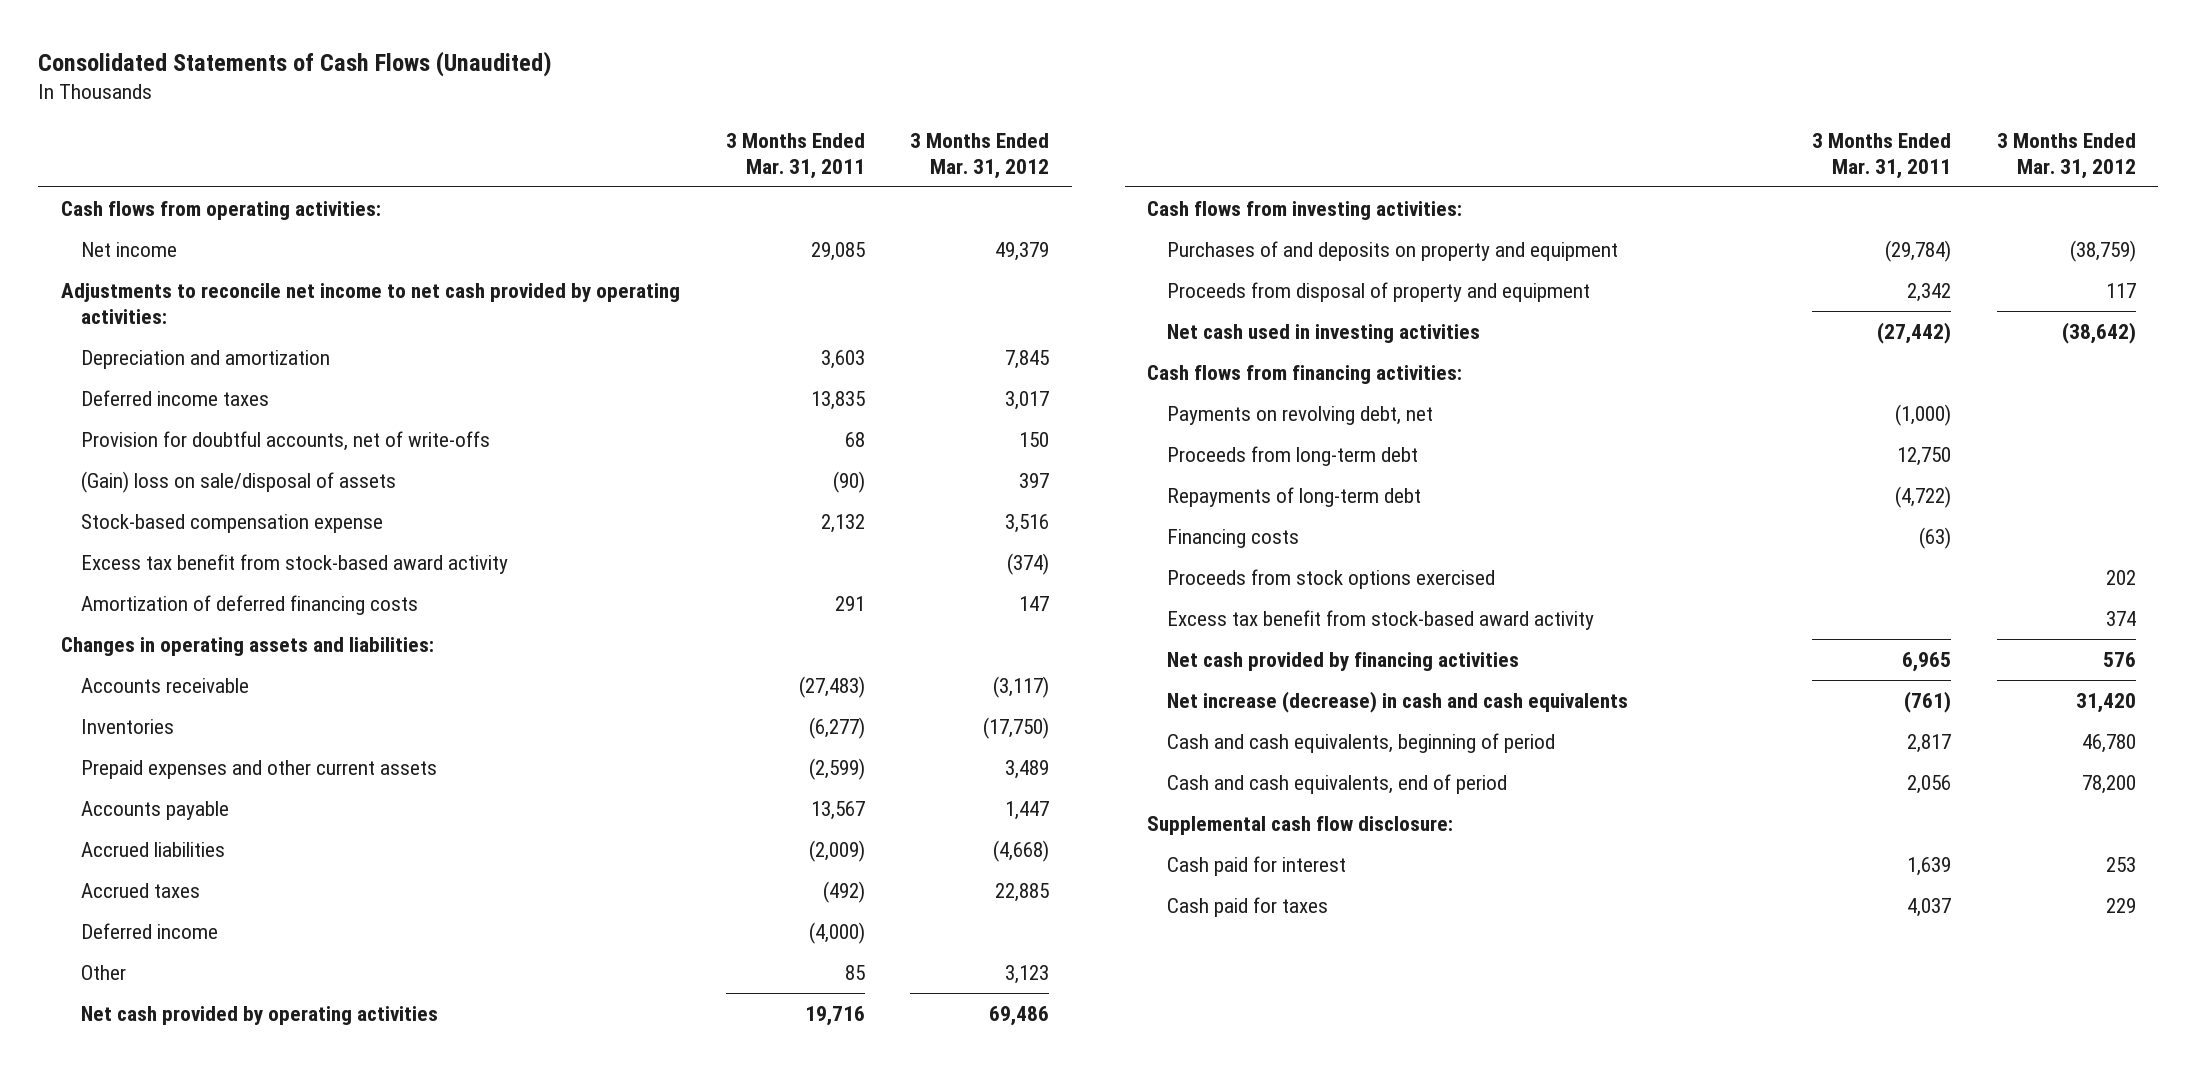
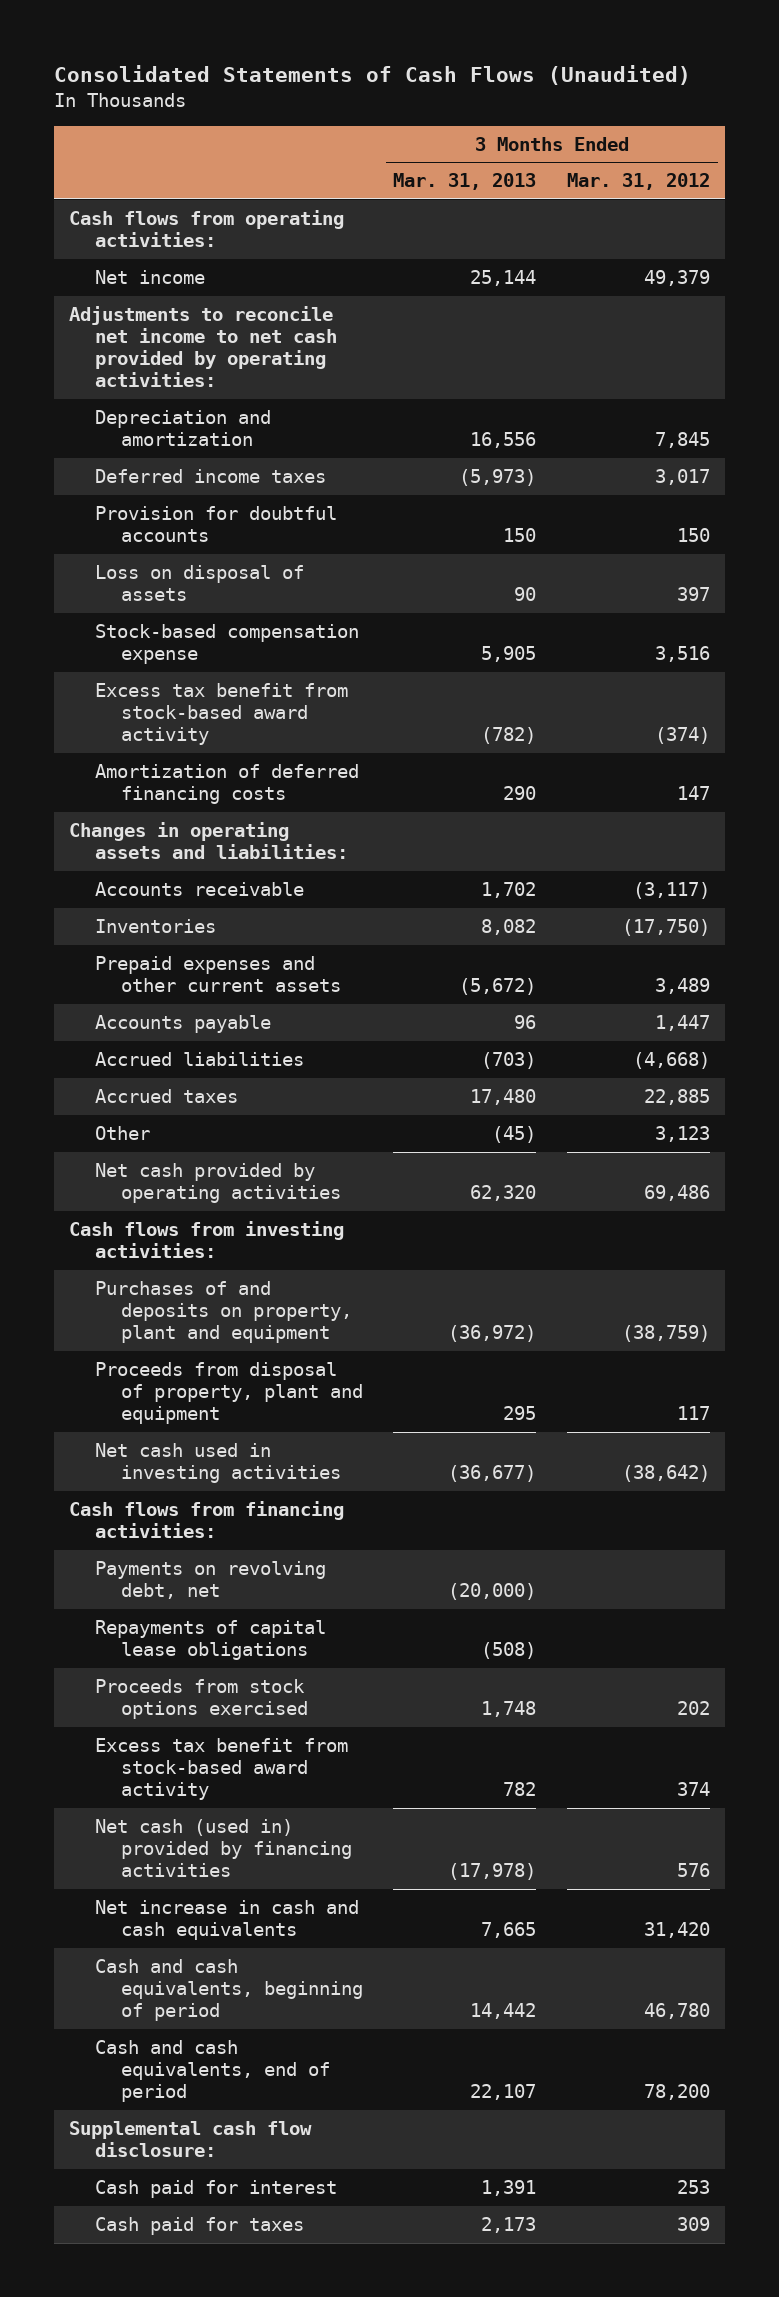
[725,132,865,179] 3 Months Ended Mar. 31, 2011 -> none
none -> [393,173,537,191] Mar. 31, 2013
[81,430,491,451] Provision for doubtful accounts, net of write-offs -> [95,505,338,543] Provision for doubtful accounts
[81,470,397,493] (Gain) loss on sale/disposal of assets -> [95,564,305,602] Loss on disposal of assets
[81,922,219,939] Deferred income -> none
[1167,240,1619,261] Purchases of and deposits on property and equipment -> [95,1280,352,1344] Purchases of and deposits on property, plant and equipment
[1167,281,1591,302] Proceeds from disposal of property and equipment -> [95,1361,363,1425] Proceeds from disposal of property, plant and equipment
[1167,445,1419,466] Proceeds from long-term debt -> none
[1167,486,1422,507] Repayments of long-term debt -> none
[1167,528,1300,548] Financing costs -> none
none -> [95,1619,327,1661] Repayments of capital lease obligations
[1167,651,1520,671] Net cash provided by financing activities -> [95,1818,352,1878] Net cash (used in) provided by financing activities
[1167,690,1629,713] Net increase (decrease) in cash and cash equivalents -> [95,1899,360,1941] Net increase in cash and cash equivalents
[2105,897,2136,913] 229 -> [677,2216,711,2231] 309

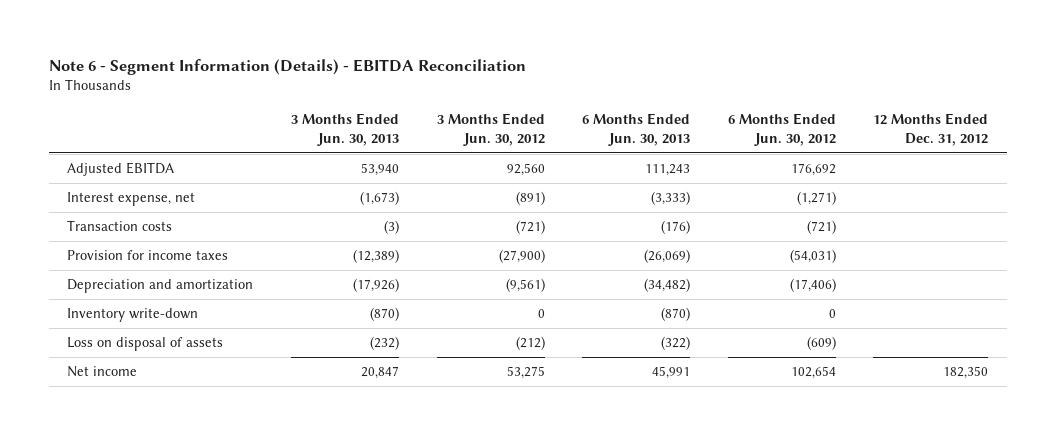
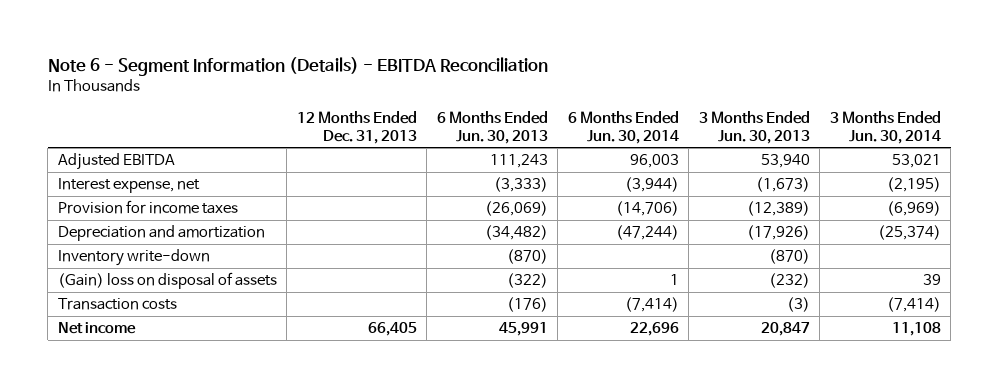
[436,113,545,146] 3 Months Ended Jun. 30, 2012 -> none
[727,113,836,146] 6 Months Ended Jun. 30, 2012 -> none
[873,113,989,146] 12 Months Ended Dec. 31, 2012 -> none
none -> [296,110,417,144] 12 Months Ended Dec. 31, 2013
none -> [567,110,679,144] 6 Months Ended Jun. 30, 2014
none -> [829,110,941,144] 3 Months Ended Jun. 30, 2014
[67,337,224,352] Loss on disposal of assets -> [57,272,277,290] (Gain) loss on disposal of assets
[67,220,173,232] Transaction costs -> [57,298,177,311] Transaction costs

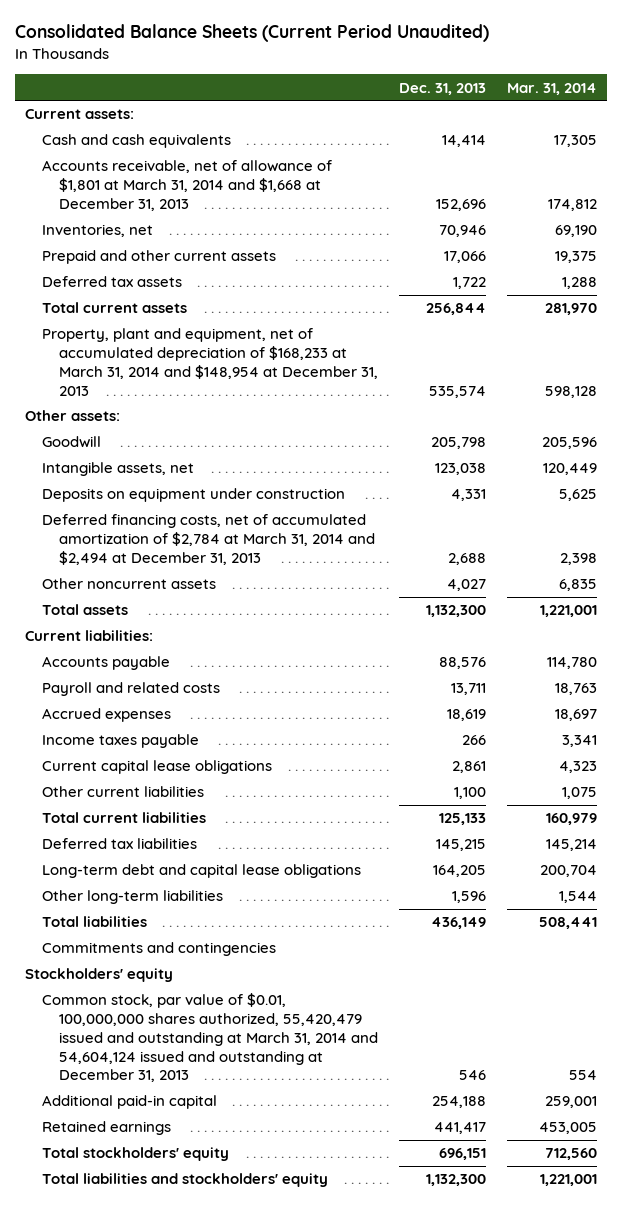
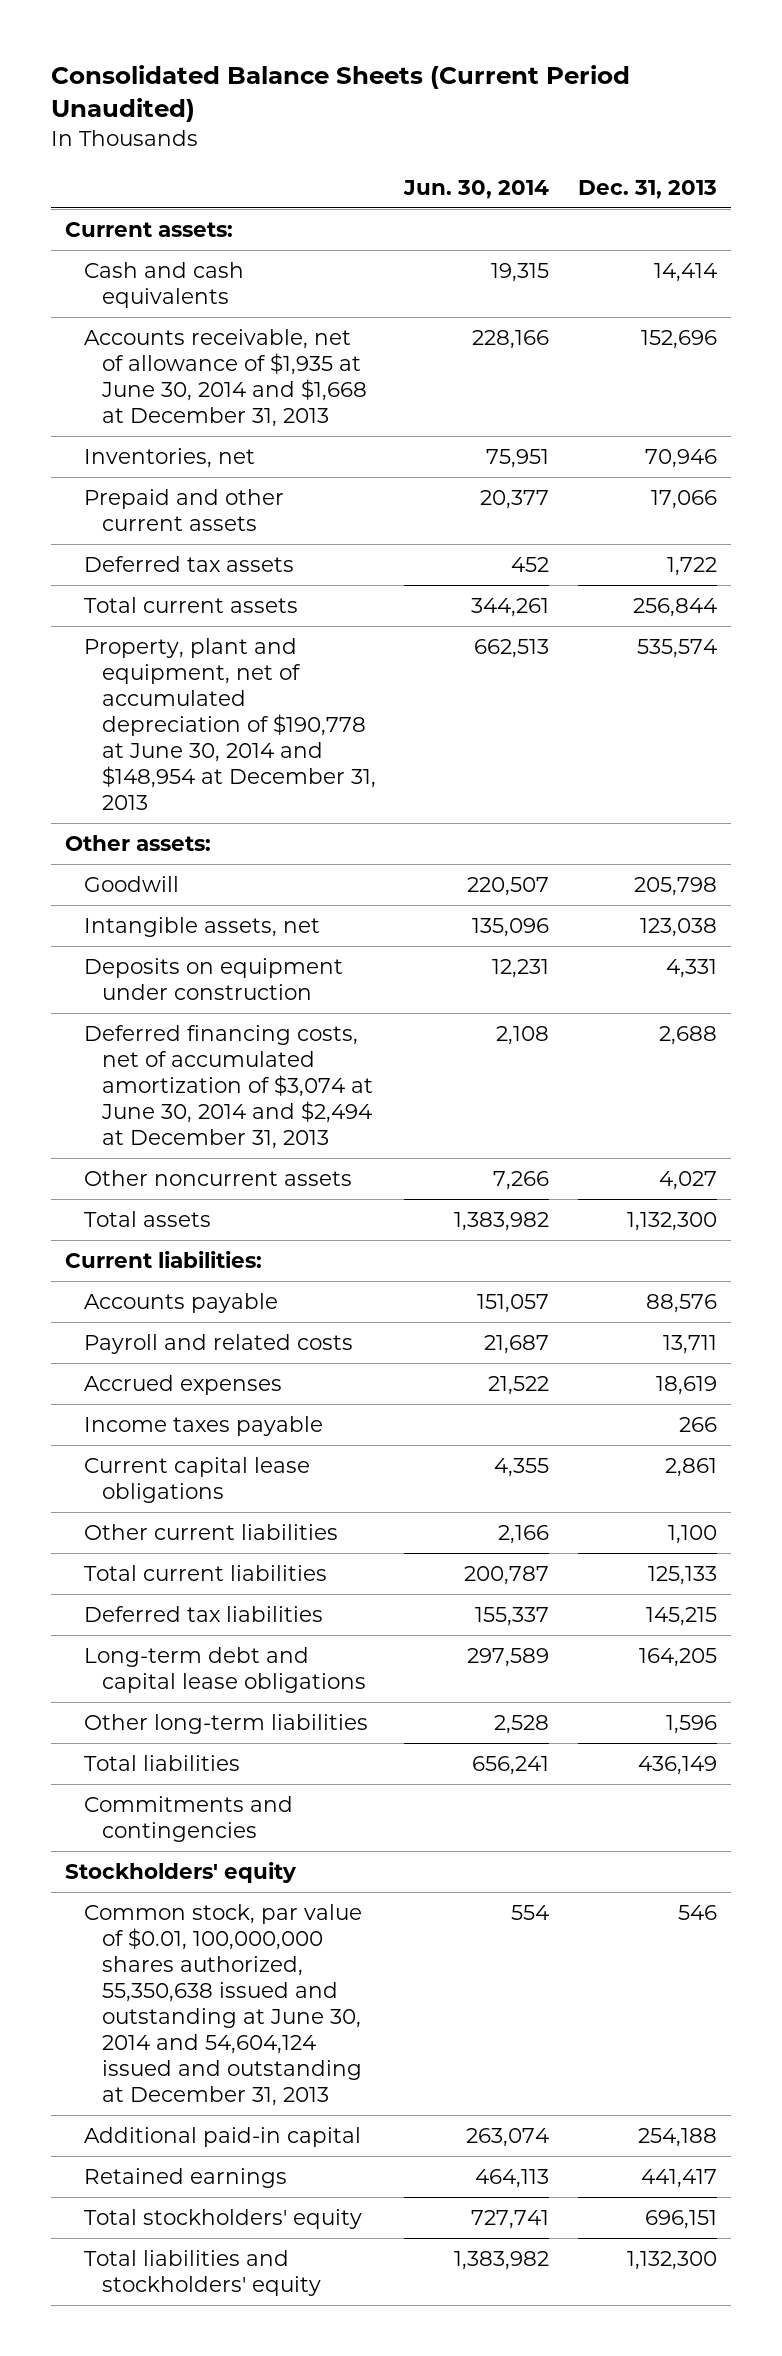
[507,82,598,95] Mar. 31, 2014 -> none
none -> [403,179,550,199] Jun. 30, 2014
[42,160,333,211] Accounts receivable, net of allowance of $1,801 at March 31, 2014 and $1,668 at December 31, 2013 -> [83,328,368,427] Accounts receivable, net of allowance of $1,935 at June 30, 2014 and $1,668 at December 31, 2013
[42,328,379,396] Property, plant and equipment, net of accumulated depreciation of $168,233 at March 31, 2014 and $148,954 at December 31, 2013 -> [83,637,377,810] Property, plant and equipment, net of accumulated depreciation of $190,778 at June 30, 2014 and $148,954 at December 31, 2013
[42,514,376,565] Deferred financing costs, net of accumulated amortization of $2,784 at March 31, 2014 and $2,494 at December 31, 2013 -> [83,1024,374,1149] Deferred financing costs, net of accumulated amortization of $3,074 at June 30, 2014 and $2,494 at December 31, 2013
[42,993,379,1083] Common stock, par value of $0.01, 100,000,000 shares authorized, 55,420,479 issued and outstanding at March 31, 2014 and 54,604,124 issued and outstanding at December 31, 2013 -> [83,1903,363,2106] Common stock, par value of $0.01, 100,000,000 shares authorized, 55,350,638 issued and outstanding at June 30, 2014 and 54,604,124 issued and outstanding at December 31, 2013

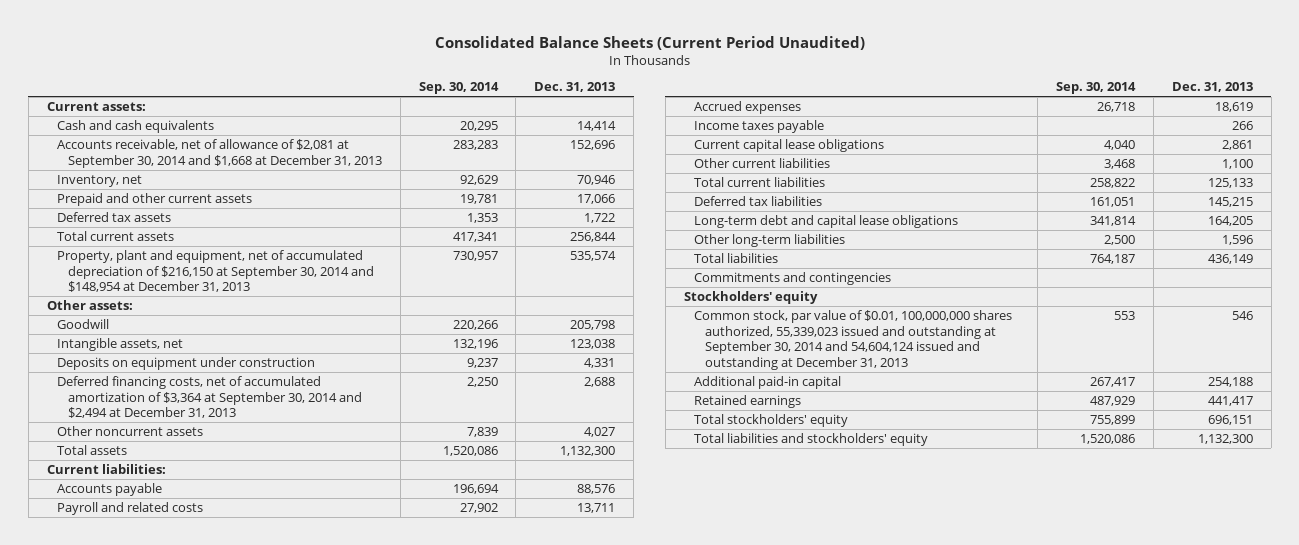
[403,179,550,199] Jun. 30, 2014 -> none
none -> [418,82,499,95] Sep. 30, 2014
[83,328,368,427] Accounts receivable, net of allowance of $1,935 at June 30, 2014 and $1,668 at December 31, 2013 -> [57,138,382,168] Accounts receivable, net of allowance of $2,081 at September 30, 2014 and $1,668 at December 31, 2013
[83,447,255,468] Inventories, net -> [57,174,143,187] Inventory, net
[83,637,377,810] Property, plant and equipment, net of accumulated depreciation of $190,778 at June 30, 2014 and $148,954 at December 31, 2013 -> [57,249,374,293] Property, plant and equipment, net of accumulated depreciation of $216,150 at September 30, 2014 and $148,954 at December 31, 2013
[83,1024,374,1149] Deferred financing costs, net of accumulated amortization of $3,074 at June 30, 2014 and $2,494 at December 31, 2013 -> [57,375,362,419] Deferred financing costs, net of accumulated amortization of $3,364 at September 30, 2014 and $2,494 at December 31, 2013
[83,1903,363,2106] Common stock, par value of $0.01, 100,000,000 shares authorized, 55,350,638 issued and outstanding at June 30, 2014 and 54,604,124 issued and outstanding at December 31, 2013 -> [694,309,1013,370] Common stock, par value of $0.01, 100,000,000 shares authorized, 55,339,023 issued and outstanding at September 30, 2014 and 54,604,124 issued and outstanding at December 31, 2013

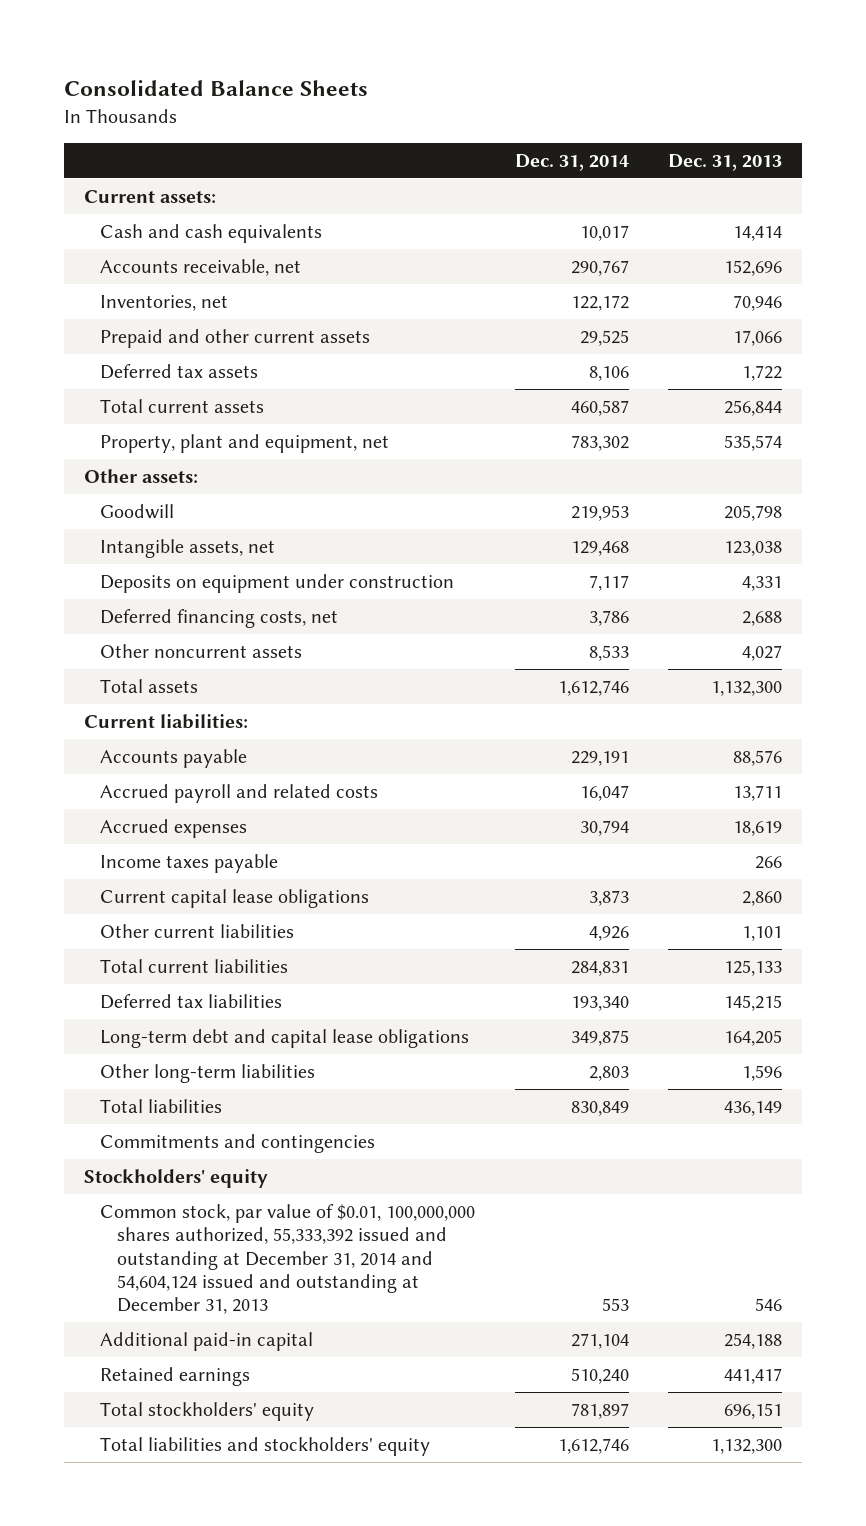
[434,35,865,50] Consolidated Balance Sheets (Current Period Unaudited) -> [64,79,369,96] Consolidated Balance Sheets
[418,82,499,95] Sep. 30, 2014 -> none
none -> [514,153,629,171] Dec. 31, 2014
[57,138,382,168] Accounts receivable, net of allowance of $2,081 at September 30, 2014 and $1,668 at December 31, 2013 -> [100,258,302,276] Accounts receivable, net
[57,174,143,187] Inventory, net -> [100,294,229,311] Inventories, net
[57,249,374,293] Property, plant and equipment, net of accumulated depreciation of $216,150 at September 30, 2014 and $148,954 at December 31, 2013 -> [100,433,390,453] Property, plant and equipment, net
[57,375,362,419] Deferred financing costs, net of accumulated amortization of $3,364 at September 30, 2014 and $2,494 at December 31, 2013 -> [100,608,339,628] Deferred financing costs, net
[57,501,204,515] Payroll and related costs -> [100,783,379,803] Accrued payroll and related costs
[1221,139,1253,150] 2,861 -> [742,890,783,906] 2,860
[1221,158,1253,169] 1,100 -> [742,925,783,941] 1,101
[694,309,1013,370] Common stock, par value of $0.01, 100,000,000 shares authorized, 55,339,023 issued and outstanding at September 30, 2014 and 54,604,124 issued and outstanding at December 31, 2013 -> [100,1203,476,1315] Common stock, par value of $0.01, 100,000,000 shares authorized, 55,333,392 issued and outstanding at December 31, 2014 and 54,604,124 issued and outstanding at December 31, 2013

